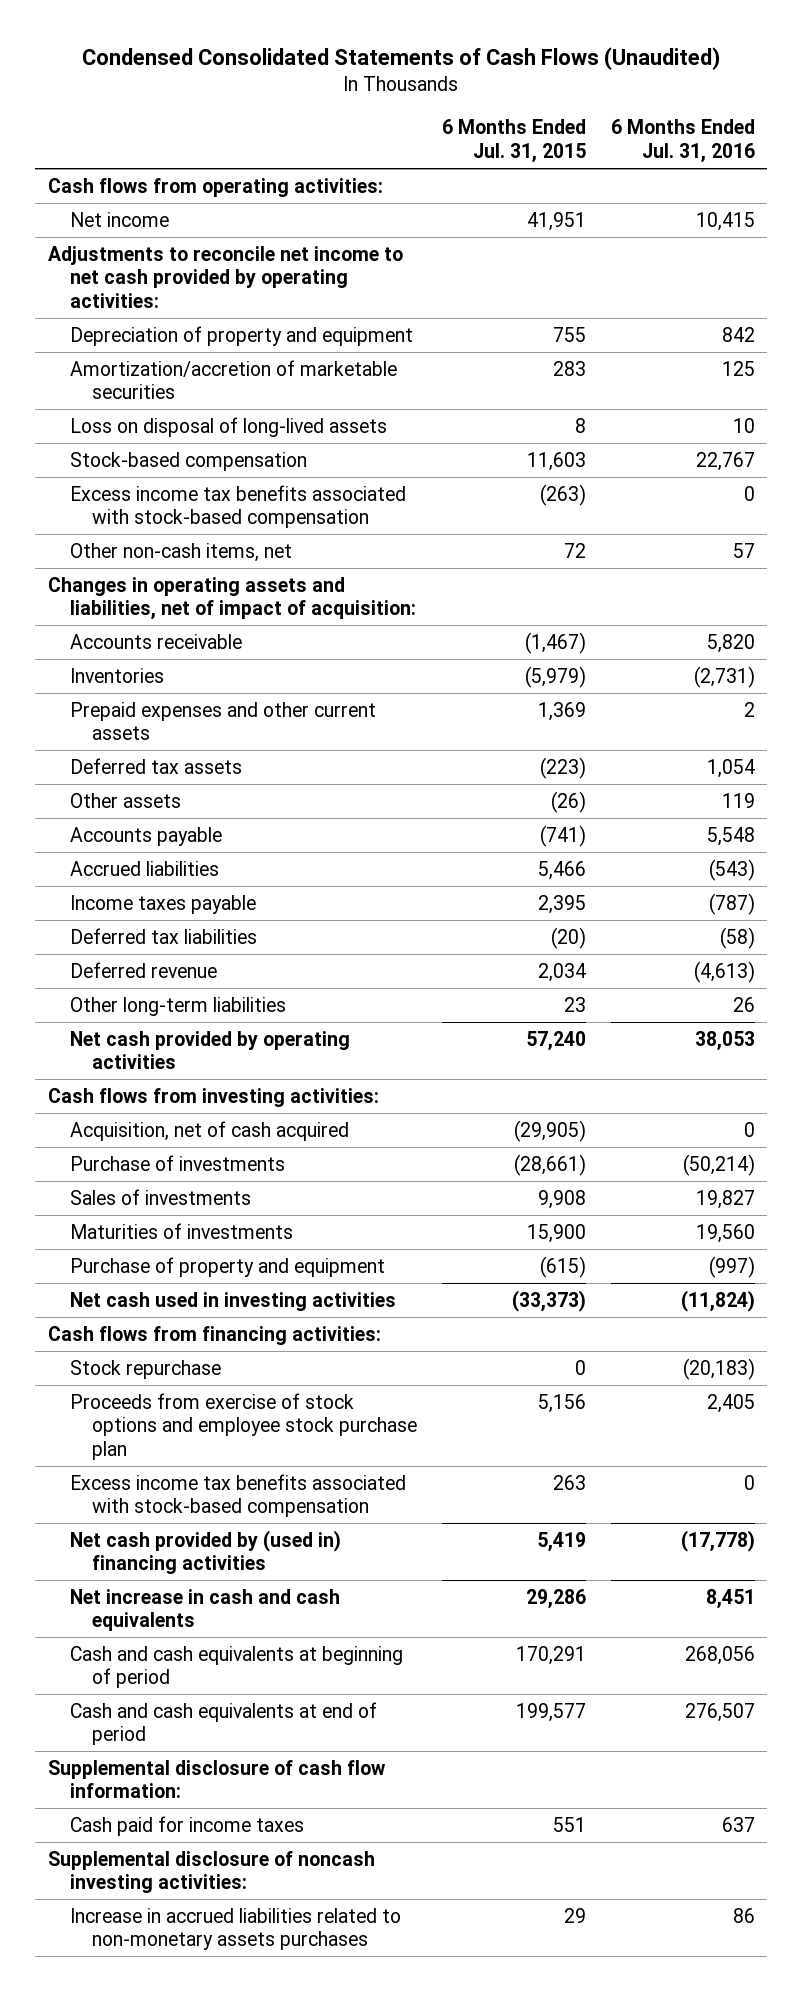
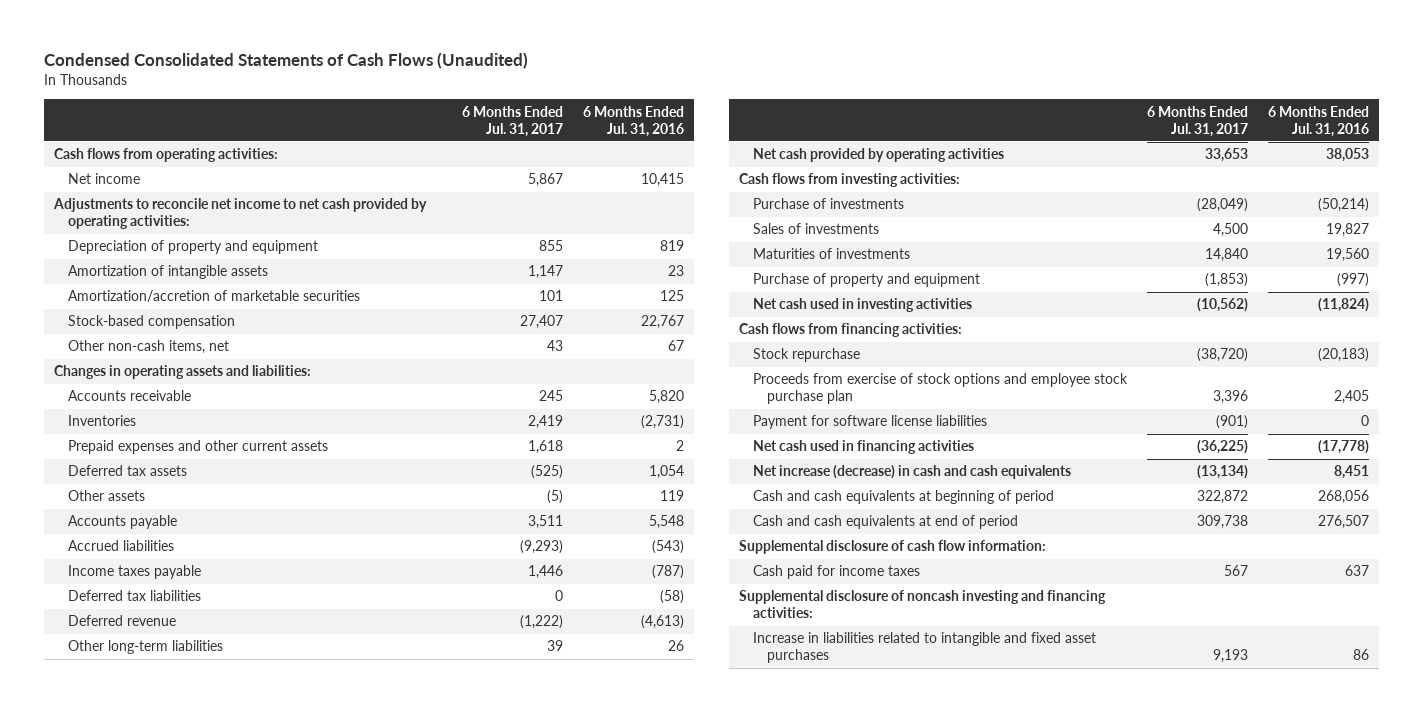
[441,119,586,164] 6 Months Ended Jul. 31, 2015 -> none
none -> [461,105,563,137] 6 Months Ended Jul. 31, 2017
[721,326,755,342] 842 -> [659,240,684,252] 819
none -> [67,265,268,280] Amortization of intangible assets
[69,416,387,437] Loss on disposal of long-lived assets -> none
[69,484,406,529] Excess income tax benefits associated with stock-based compensation -> none
[732,542,755,558] 57 -> [667,340,684,352] 67
[47,576,416,621] Changes in operating assets and liabilities, net of impact of acquisition: -> [53,365,311,380] Changes in operating assets and liabilities:
[69,1120,349,1141] Acquisition, net of cash acquired -> none
[69,1473,406,1518] Excess income tax benefits associated with stock-based compensation -> none
none -> [752,415,987,430] Payment for software license liabilities
[69,1529,341,1575] Net cash provided by (used in) financing activities -> [752,440,974,455] Net cash used in financing activities
[69,1588,340,1632] Net increase in cash and cash equivalents -> [752,465,1071,480] Net increase (decrease) in cash and cash equivalents
[47,1850,375,1894] Supplemental disclosure of noncash investing activities: -> [739,590,1107,619] Supplemental disclosure of noncash investing and financing activities:
[69,1907,401,1951] Increase in accrued liabilities related to non-monetary assets purchases -> [752,632,1096,664] Increase in liabilities related to intangible and fixed asset purchases

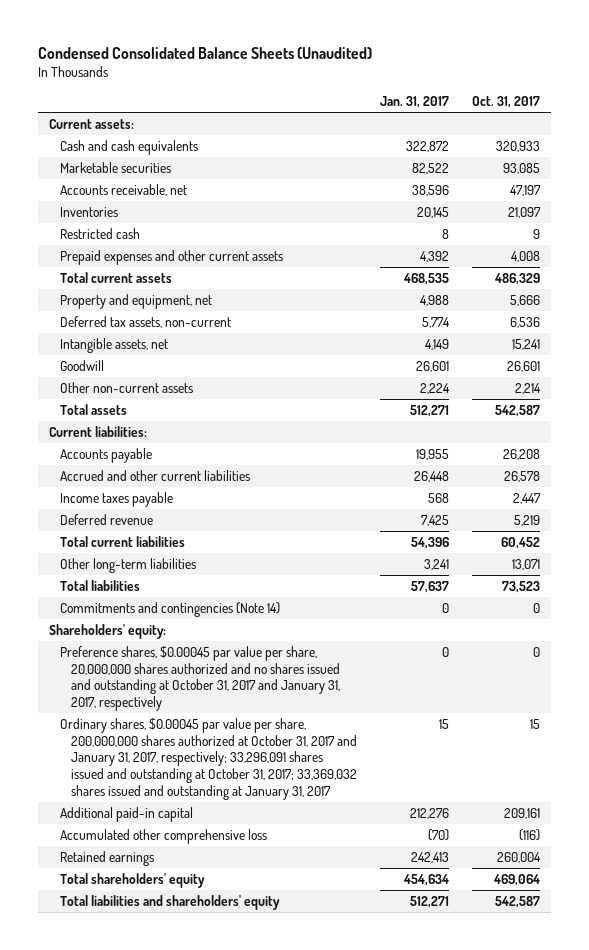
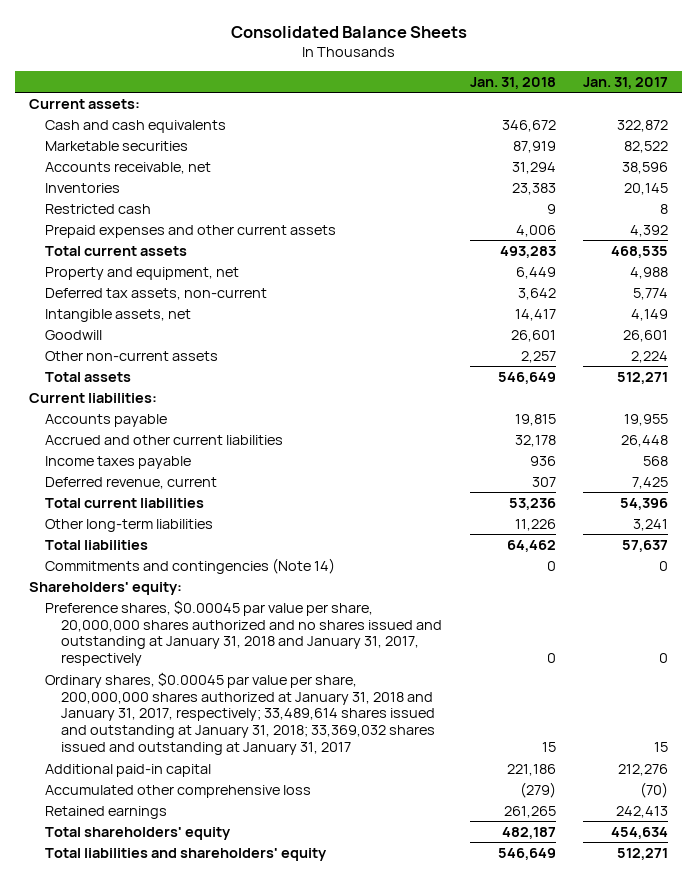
[38,46,373,59] Condensed Consolidated Balance Sheets (Unaudited) -> [230,25,467,38] Consolidated Balance Sheets
[471,95,540,108] Oct. 31, 2017 -> none
none -> [469,76,556,89] Jan. 31, 2018
[60,513,154,525] Deferred revenue -> [45,476,218,489] Deferred revenue, current
[60,645,340,711] Preference shares, $0.00045 par value per share, 20,000,000 shares authorized and no shares issued and outstanding at October 31, 2017 and January 31, 2017, respectively -> [45,599,443,667] Preference shares, $0.00045 par value per share, 20,000,000 shares authorized and no shares issued and outstanding at January 31, 2018 and January 31, 2017, respectively
[60,717,357,800] Ordinary shares, $0.00045 par value per share, 200,000,000 shares authorized at October 31, 2017 and January 31, 2017, respectively; 33,296,091 shares issued and outstanding at October 31, 2017; 33,369,032 shares issued and outstanding at January 31, 2017 -> [45,671,436,756] Ordinary shares, $0.00045 par value per share, 200,000,000 shares authorized at January 31, 2018 and January 31, 2017, respectively; 33,489,614 shares issued and outstanding at January 31, 2018; 33,369,032 shares issued and outstanding at January 31, 2017

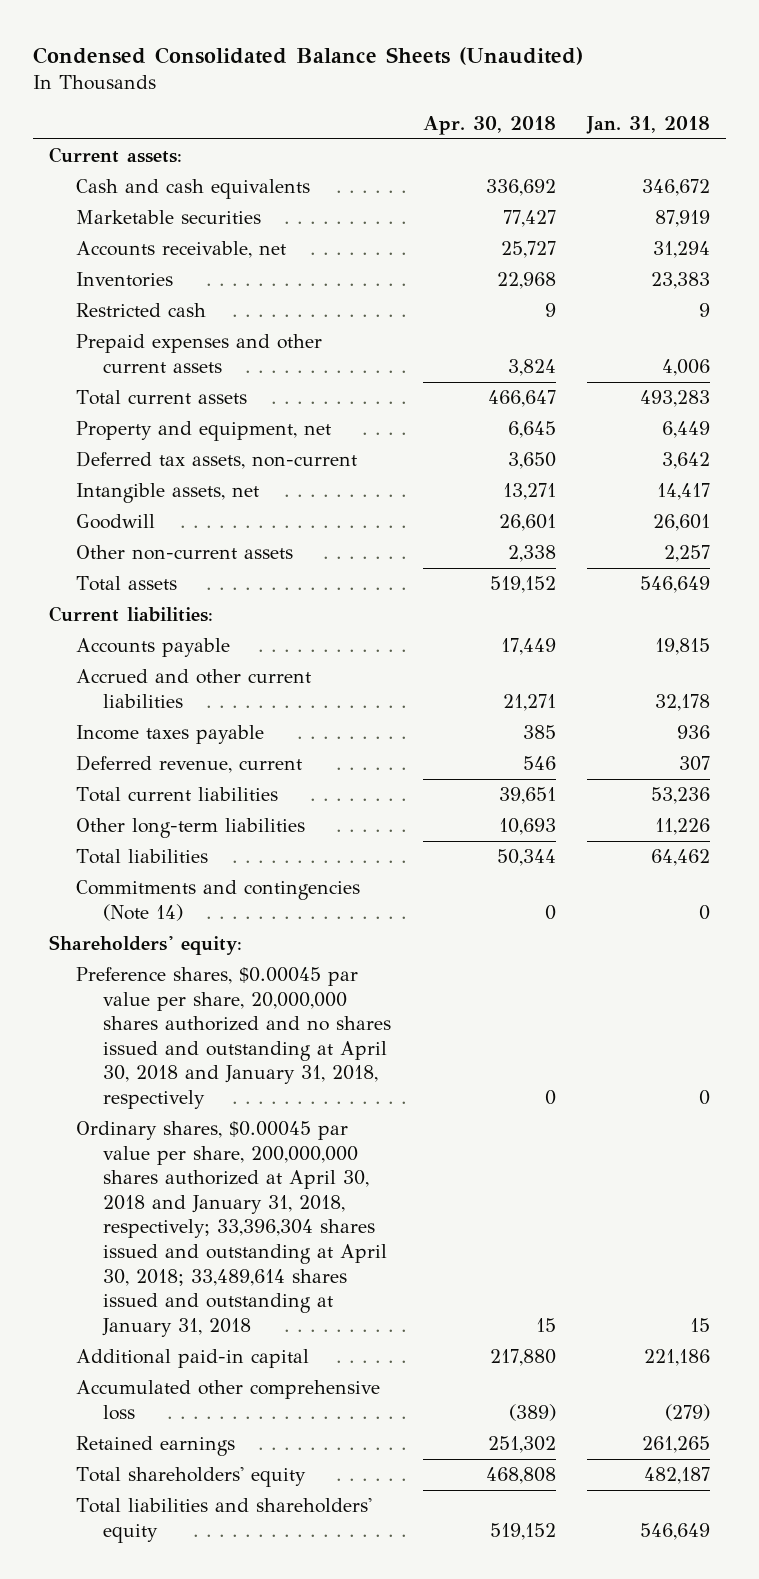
[230,25,467,38] Consolidated Balance Sheets -> [32,46,583,65] Condensed Consolidated Balance Sheets (Unaudited)
[583,76,669,89] Jan. 31, 2017 -> none
none -> [422,116,556,136] Apr. 30, 2018
[45,599,443,667] Preference shares, $0.00045 par value per share, 20,000,000 shares authorized and no shares issued and outstanding at January 31, 2018 and January 31, 2017, respectively -> [75,967,391,1110] Preference shares, $0.00045 par value per share, 20,000,000 shares authorized and no shares issued and outstanding at April 30, 2018 and January 31, 2018, respectively
[45,671,436,756] Ordinary shares, $0.00045 par value per share, 200,000,000 shares authorized at January 31, 2018 and January 31, 2017, respectively; 33,489,614 shares issued and outstanding at January 31, 2018; 33,369,032 shares issued and outstanding at January 31, 2017 -> [75,1121,387,1337] Ordinary shares, $0.00045 par value per share, 200,000,000 shares authorized at April 30, 2018 and January 31, 2018, respectively; 33,396,304 shares issued and outstanding at April 30, 2018; 33,489,614 shares issued and outstanding at January 31, 2018

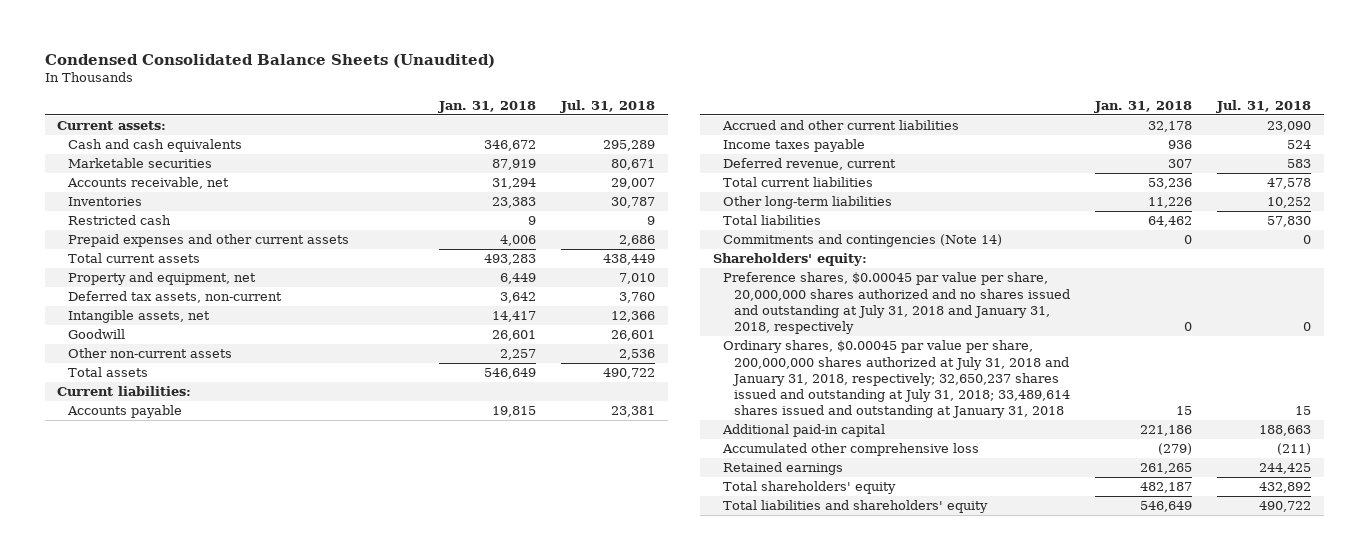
[422,116,556,136] Apr. 30, 2018 -> none
none -> [560,99,656,113] Jul. 31, 2018
[75,967,391,1110] Preference shares, $0.00045 par value per share, 20,000,000 shares authorized and no shares issued and outstanding at April 30, 2018 and January 31, 2018, respectively -> [723,272,1070,334] Preference shares, $0.00045 par value per share, 20,000,000 shares authorized and no shares issued and outstanding at July 31, 2018 and January 31, 2018, respectively
[75,1121,387,1337] Ordinary shares, $0.00045 par value per share, 200,000,000 shares authorized at April 30, 2018 and January 31, 2018, respectively; 33,396,304 shares issued and outstanding at April 30, 2018; 33,489,614 shares issued and outstanding at January 31, 2018 -> [723,340,1070,418] Ordinary shares, $0.00045 par value per share, 200,000,000 shares authorized at July 31, 2018 and January 31, 2018, respectively; 32,650,237 shares issued and outstanding at July 31, 2018; 33,489,614 shares issued and outstanding at January 31, 2018

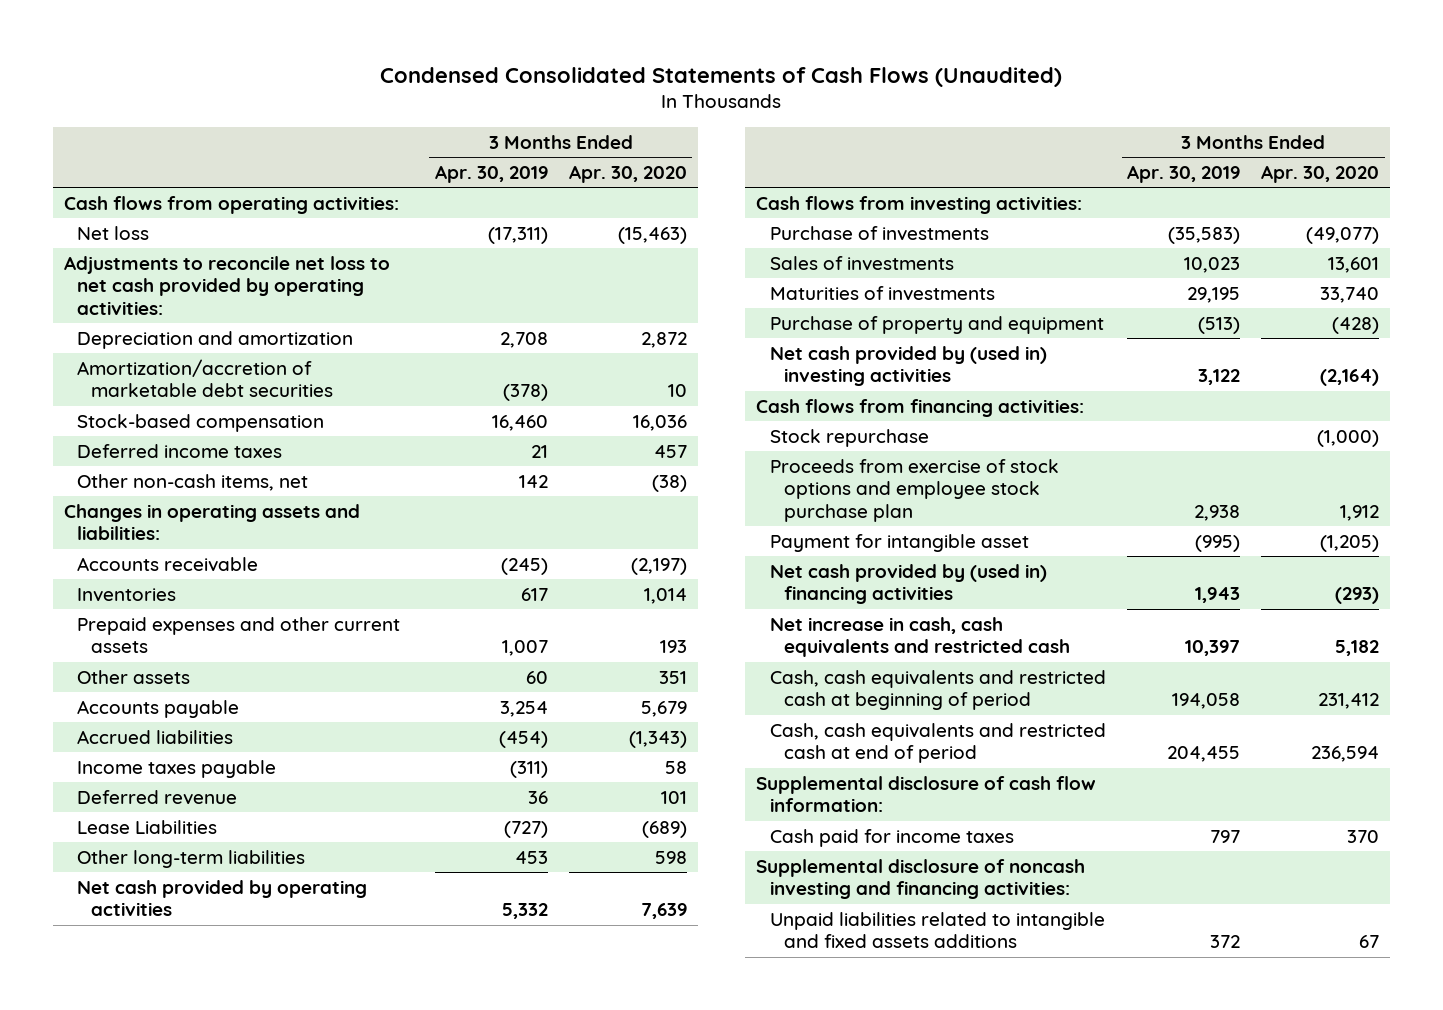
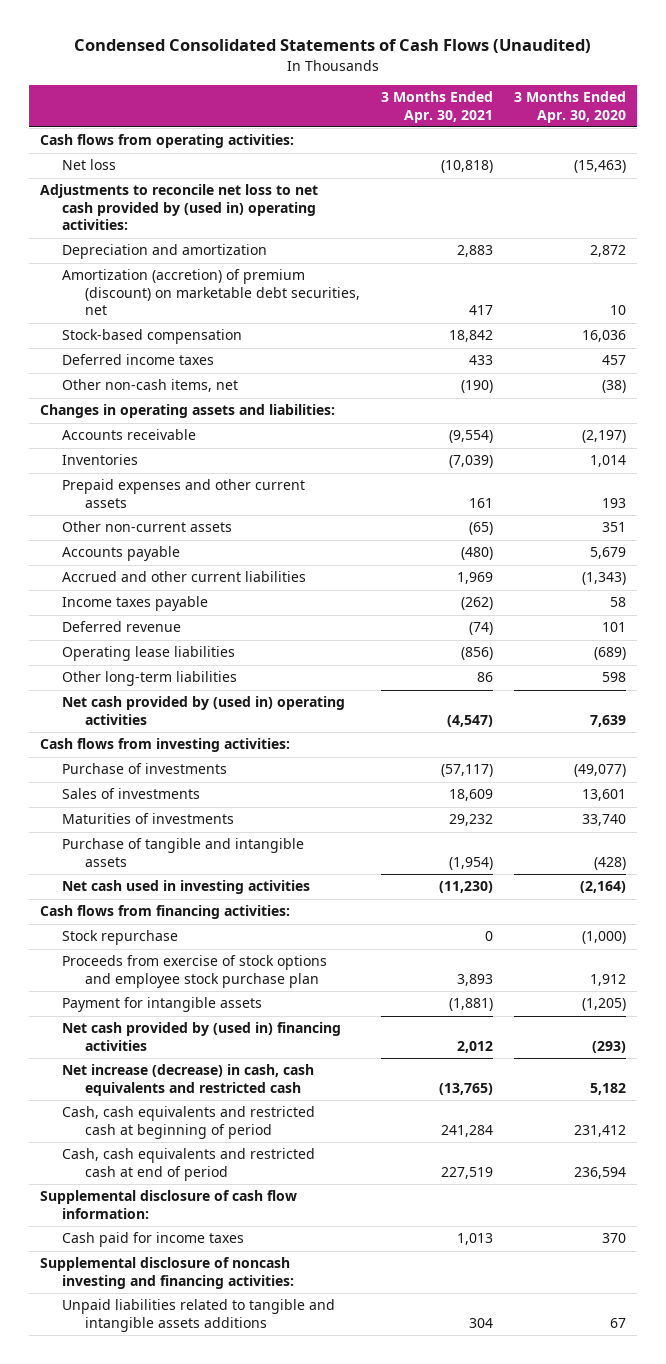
[434,165,548,184] Apr. 30, 2019 -> none
none -> [380,91,493,123] 3 Months Ended Apr. 30, 2021
[63,255,390,316] Adjustments to reconcile net loss to net cash provided by operating activities: -> [39,184,318,231] Adjustments to reconcile net loss to net cash provided by (used in) operating activities:
[77,358,334,398] Amortization/accretion of marketable debt securities -> [62,269,360,316] Amortization (accretion) of premium (discount) on marketable debt securities, net
[77,669,191,684] Other assets -> [62,521,233,533] Other non-current assets
[77,729,234,744] Accrued liabilities -> [62,571,307,583] Accrued and other current liabilities
[77,819,218,834] Lease Liabilities -> [62,646,236,662] Operating lease liabilities
[77,879,368,917] Net cash provided by operating activities -> [62,696,346,725] Net cash provided by (used in) operating activities
[769,315,1104,334] Purchase of property and equipment -> [62,838,305,867] Purchase of tangible and intangible assets
[769,345,1047,387] Net cash provided by (used in) investing activities -> [62,880,311,895] Net cash used in investing activities
[769,533,1029,552] Payment for intangible asset -> [62,997,263,1013] Payment for intangible assets
[769,616,1070,658] Net increase in cash, cash equivalents and restricted cash -> [62,1064,315,1096] Net increase (decrease) in cash, cash equivalents and restricted cash
[769,911,1105,949] Unpaid liabilities related to intangible and fixed assets additions -> [62,1299,336,1332] Unpaid liabilities related to tangible and intangible assets additions

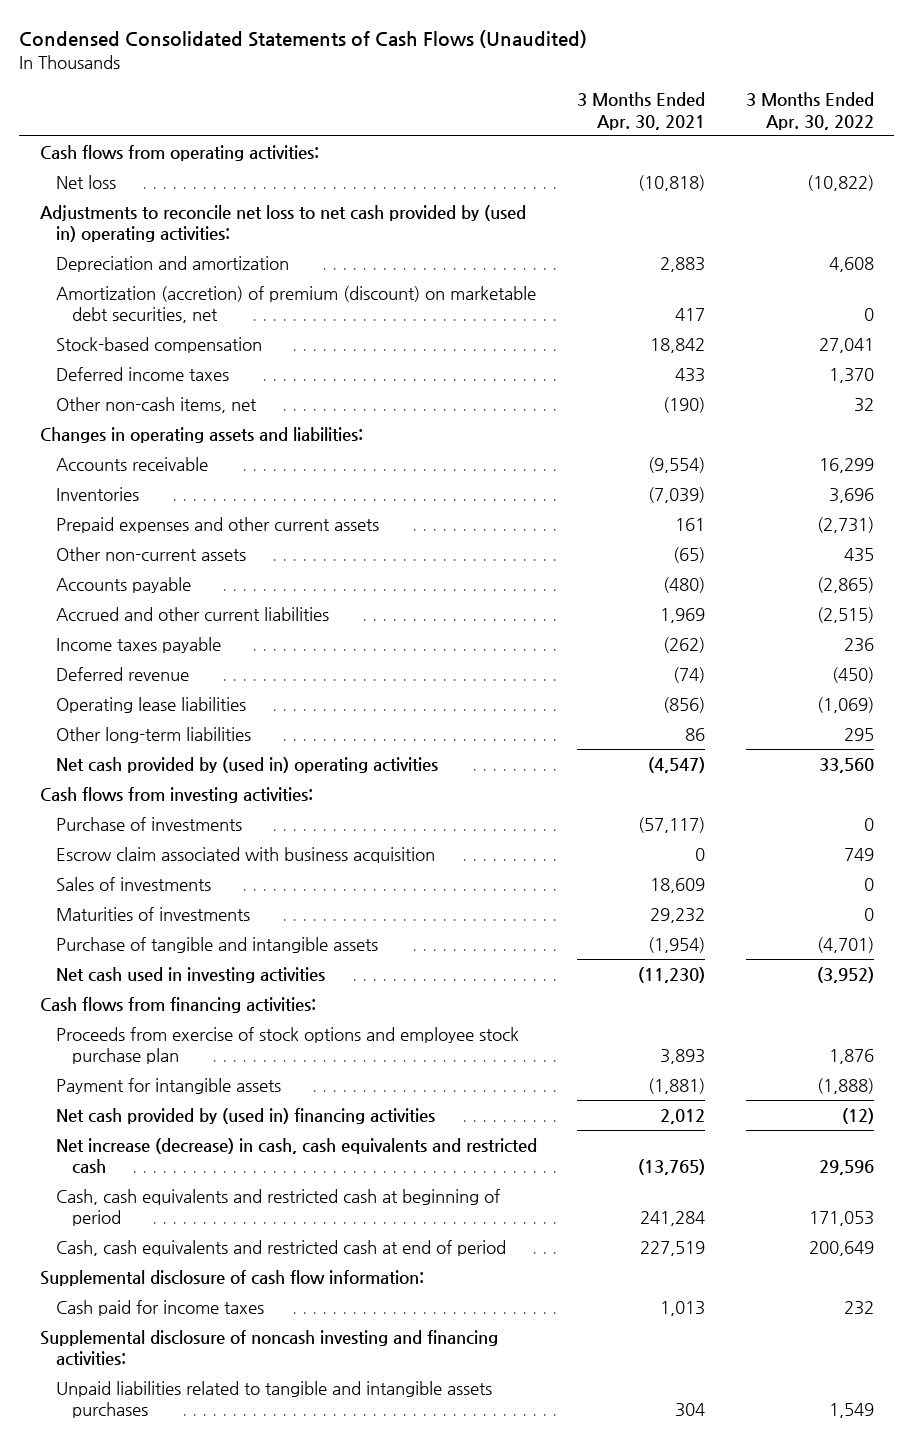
[514,91,627,123] 3 Months Ended Apr. 30, 2020 -> none
none -> [745,92,874,130] 3 Months Ended Apr. 30, 2022
none -> [55,846,435,863] Escrow claim associated with business acquisition
[62,930,179,946] Stock repurchase -> none
[62,1299,336,1332] Unpaid liabilities related to tangible and intangible assets additions -> [55,1380,492,1419] Unpaid liabilities related to tangible and intangible assets purchases

